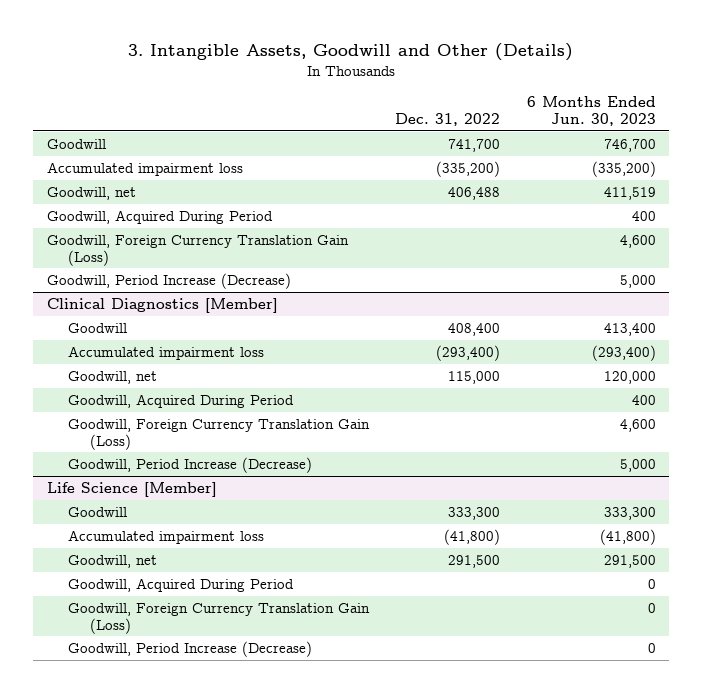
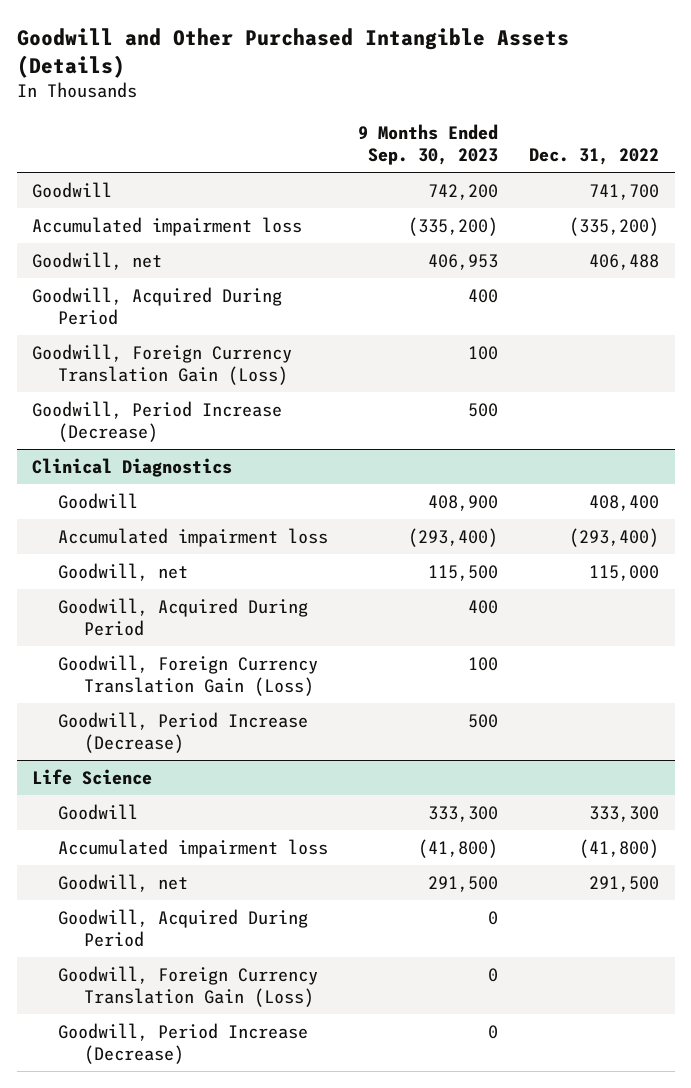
[128,43,574,62] 3. Intangible Assets, Goodwill and Other (Details) -> [16,27,569,78] Goodwill and Other Purchased Intangible Assets (Details)
[526,96,656,127] 6 Months Ended Jun. 30, 2023 -> none
none -> [358,124,499,166] 9 Months Ended Sep. 30, 2023
[46,297,278,313] Clinical Diagnostics [Member] -> [31,457,232,477] Clinical Diagnostics
[46,481,217,497] Life Science [Member] -> [31,768,152,785] Life Science

